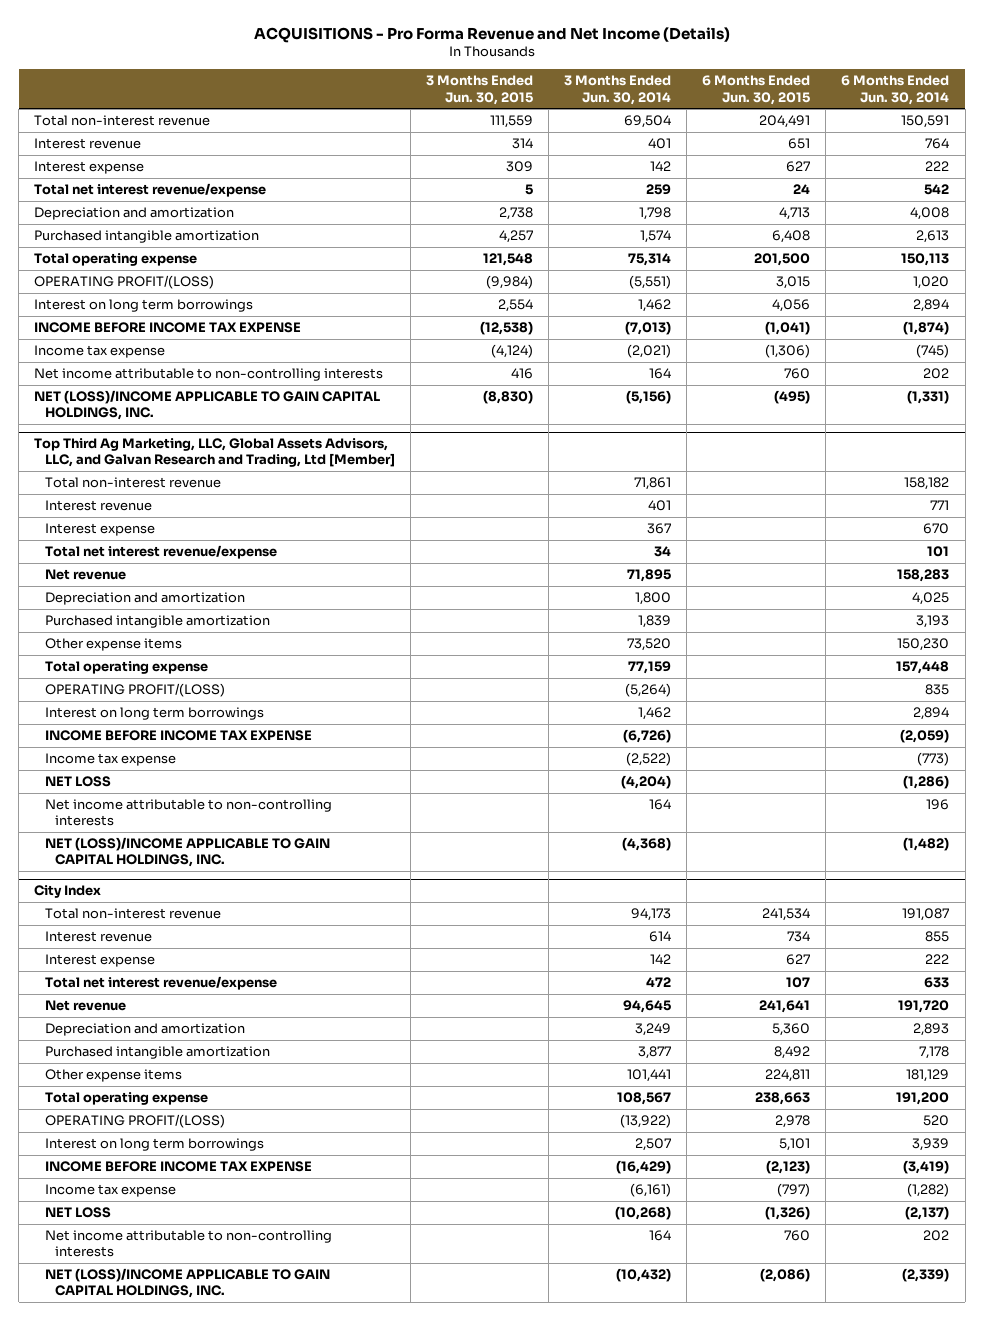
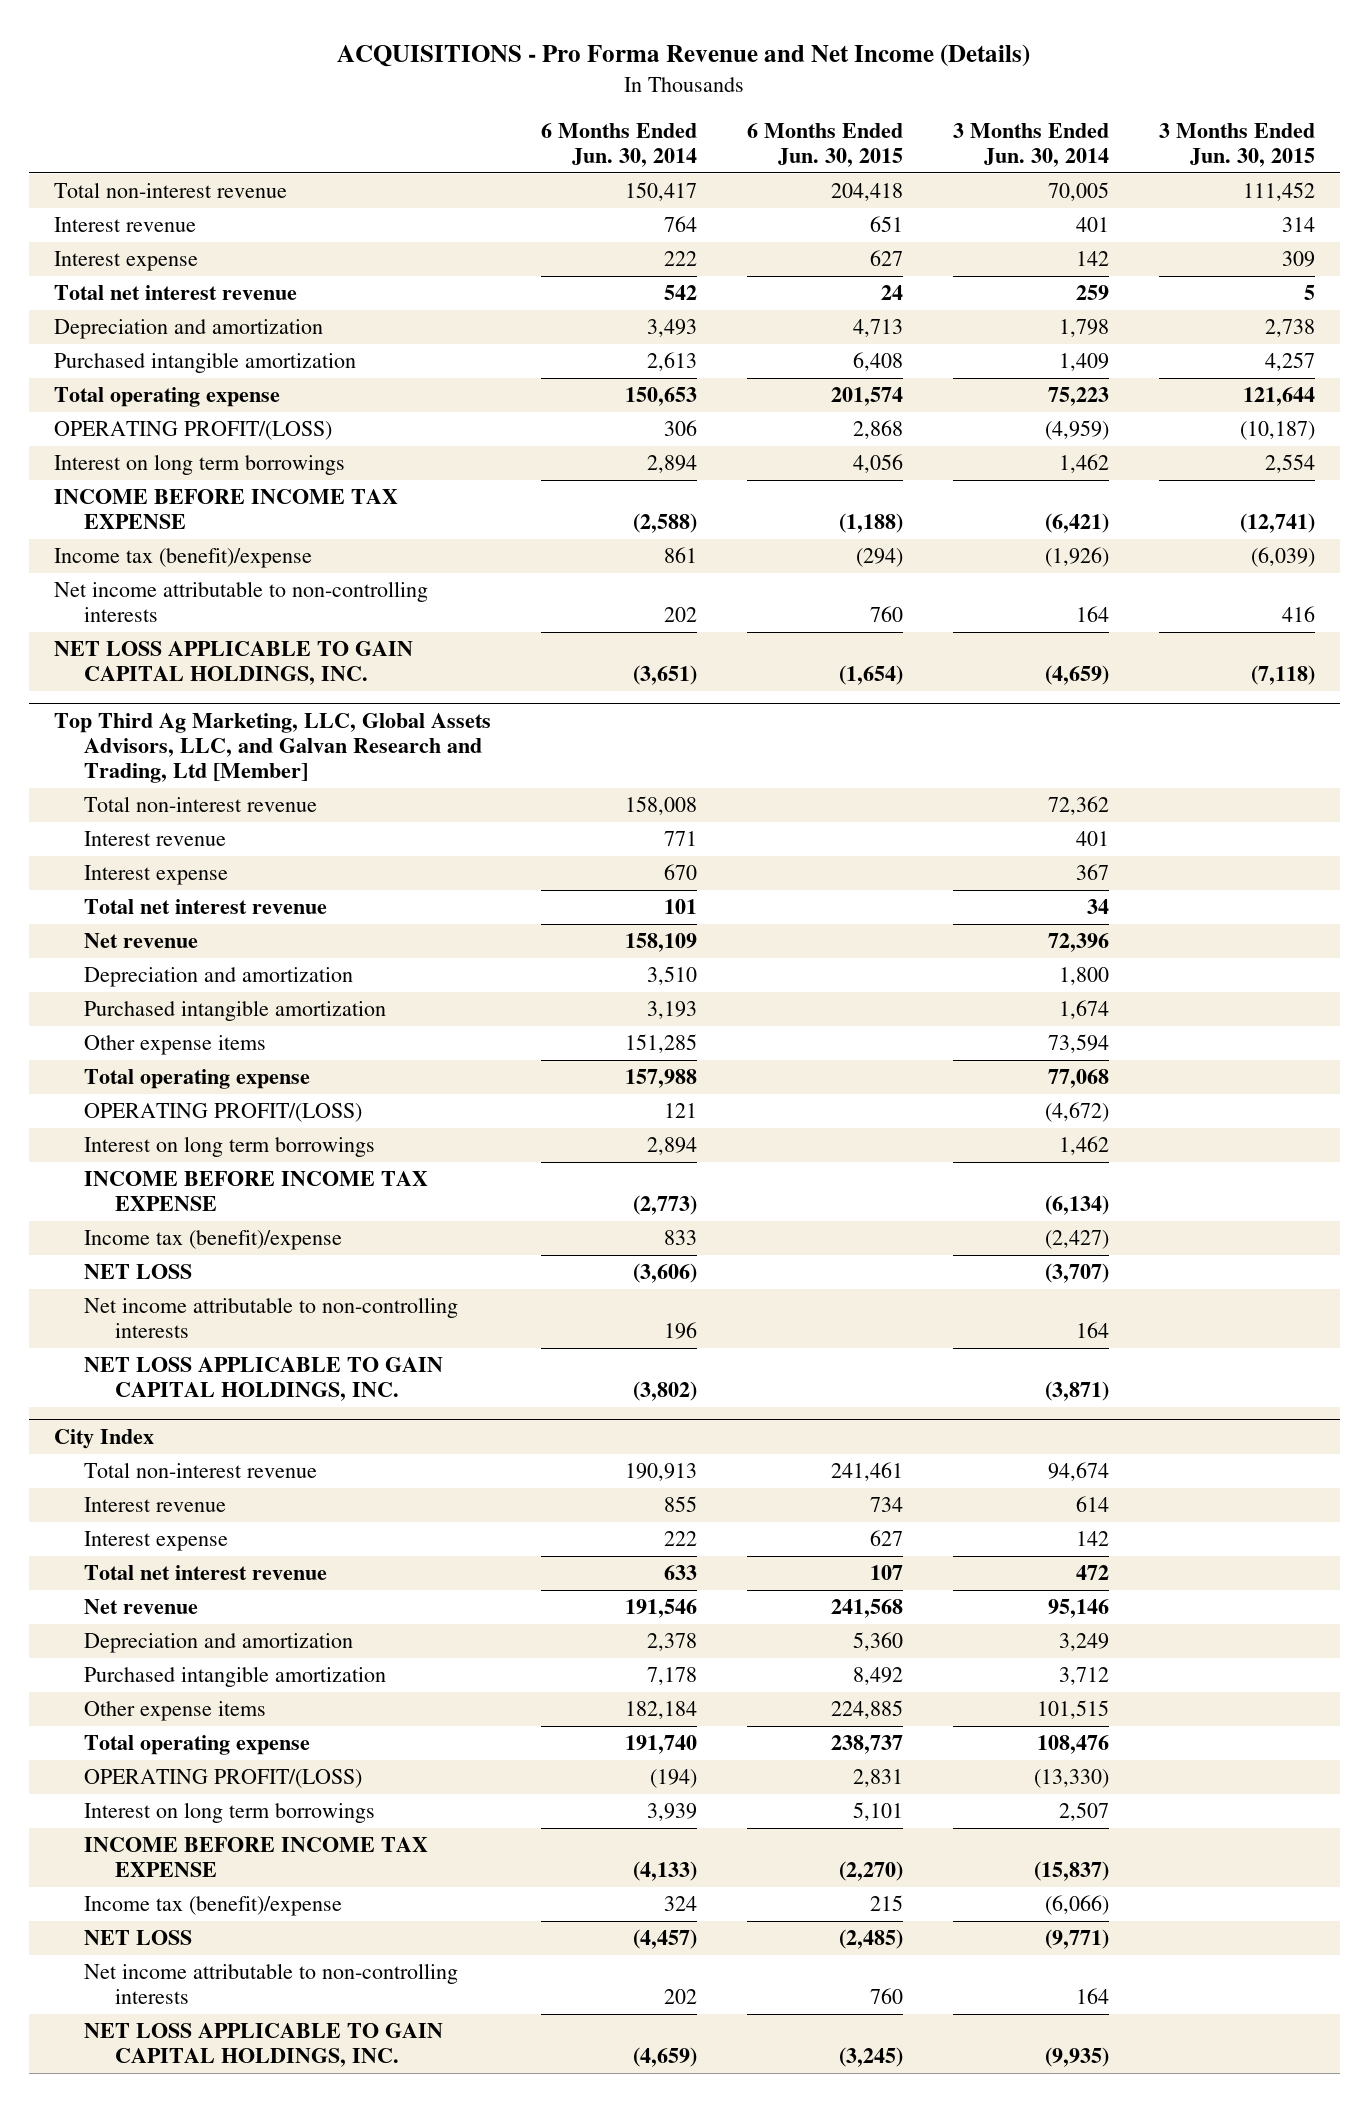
[489,115,533,129] 111,559 -> [1243,182,1316,202] 111,452
[624,115,672,129] 69,504 -> [1047,182,1109,202] 70,005
[759,115,811,129] 204,491 -> [830,183,903,202] 204,418
[901,115,950,129] 150,591 -> [624,182,697,202] 150,417
[34,183,267,198] Total net interest revenue/expense -> [53,285,297,301] Total net interest revenue
[910,207,950,221] 4,008 -> [646,319,697,338] 3,493
[640,230,672,244] 1,574 -> [1058,353,1109,372] 1,409
[482,253,533,267] 121,548 -> [1243,387,1316,407] 121,644
[628,253,672,267] 75,314 -> [1047,387,1109,407] 75,223
[754,253,811,267] 201,500 -> [830,387,903,407] 201,574
[901,253,950,267] 150,113 -> [624,387,697,407] 150,653
[485,275,533,290] (9,984) -> [1240,421,1316,441] (10,187)
[629,275,672,290] (5,551) -> [1044,420,1109,441] (4,959)
[776,276,811,290] 3,015 -> [852,420,903,440] 2,868
[913,276,950,290] 1,020 -> [663,420,697,437] 306
[479,321,533,336] (12,538) -> [1240,513,1316,534] (12,741)
[625,321,672,336] (7,013) -> [1044,513,1109,534] (6,421)
[765,321,811,336] (1,041) -> [838,513,903,534] (1,188)
[903,321,950,336] (1,874) -> [632,513,697,534] (2,588)
[34,345,166,359] Income tax expense -> [53,548,312,569] Income tax (benefit)/expense
[490,344,533,359] (4,124) -> [1251,547,1316,568] (6,039)
[627,344,672,359] (2,021) -> [1044,547,1109,568] (1,926)
[765,344,811,359] (1,306) -> [855,548,903,568] (294)
[916,344,950,359] (745) -> [663,547,697,564] 861
[34,390,381,421] NET (LOSS)/INCOME APPLICABLE TO GAIN CAPITAL HOLDINGS, INC. -> [53,641,413,686] NET LOSS APPLICABLE TO GAIN CAPITAL HOLDINGS, INC.
[482,390,533,405] (8,830) -> [1251,665,1316,686] (7,118)
[626,390,672,405] (5,156) -> [1044,665,1109,686] (4,659)
[774,390,811,405] (495) -> [838,665,903,686] (1,654)
[907,390,950,405] (1,331) -> [632,665,697,686] (3,651)
[634,477,672,491] 71,861 -> [1047,796,1109,816] 72,362
[904,477,950,491] 158,182 -> [624,796,697,816] 158,008
[44,545,277,560] Total net interest revenue/expense -> [84,899,328,915] Total net interest revenue
[627,569,672,583] 71,895 -> [1047,933,1109,953] 72,396
[897,569,950,583] 158,283 -> [624,933,697,953] 158,109
[912,592,950,606] 4,025 -> [646,966,697,986] 3,510
[638,615,672,629] 1,839 -> [1058,1000,1109,1020] 1,674
[627,638,672,652] 73,520 -> [1047,1034,1109,1054] 73,594
[897,638,950,652] 150,230 -> [624,1034,697,1054] 151,285
[628,661,672,675] 77,159 -> [1047,1069,1109,1089] 77,068
[896,661,950,675] 157,448 -> [624,1069,697,1089] 157,988
[625,683,672,698] (5,264) -> [1044,1102,1109,1123] (4,672)
[925,684,950,696] 835 -> [663,1103,697,1119] 121
[623,729,672,744] (6,726) -> [1044,1195,1109,1216] (6,134)
[900,729,950,744] (2,059) -> [632,1195,697,1216] (2,773)
[44,753,176,767] Income tax expense -> [84,1230,343,1251] Income tax (benefit)/expense
[626,752,672,767] (2,522) -> [1044,1230,1109,1250] (2,427)
[917,752,950,767] (773) -> [663,1230,697,1246] 833
[621,775,672,790] (4,204) -> [1044,1263,1109,1284] (3,707)
[903,775,950,790] (1,286) -> [632,1263,697,1284] (3,606)
[44,837,330,868] NET (LOSS)/INCOME APPLICABLE TO GAIN CAPITAL HOLDINGS, INC. -> [84,1357,444,1402] NET LOSS APPLICABLE TO GAIN CAPITAL HOLDINGS, INC.
[622,837,672,852] (4,368) -> [1044,1381,1109,1402] (3,871)
[903,837,950,852] (1,482) -> [632,1381,697,1402] (3,802)
[631,908,672,922] 94,173 -> [1047,1462,1109,1482] 94,674
[762,908,811,922] 241,534 -> [830,1462,903,1482] 241,461
[902,908,950,922] 191,087 -> [624,1463,697,1482] 190,913
[44,976,277,991] Total net interest revenue/expense -> [84,1565,328,1581] Total net interest revenue
[623,1000,672,1014] 94,645 -> [1047,1599,1109,1619] 95,146
[759,1000,811,1014] 241,641 -> [830,1599,903,1619] 241,568
[898,1000,950,1014] 191,720 -> [624,1599,697,1619] 191,546
[913,1023,950,1037] 2,893 -> [646,1633,697,1652] 2,378
[638,1046,672,1060] 3,877 -> [1058,1667,1109,1686] 3,712
[627,1069,672,1083] 101,441 -> [1036,1700,1109,1720] 101,515
[765,1069,811,1083] 224,811 -> [830,1700,903,1720] 224,885
[906,1069,950,1083] 181,129 -> [624,1701,697,1720] 182,184
[617,1092,672,1106] 108,567 -> [1036,1735,1109,1755] 108,476
[755,1092,811,1106] 238,663 -> [830,1735,903,1755] 238,737
[896,1092,950,1106] 191,200 -> [624,1735,697,1755] 191,740
[620,1114,672,1129] (13,922) -> [1033,1769,1109,1789] (13,330)
[775,1115,811,1129] 2,978 -> [852,1769,903,1788] 2,831
[923,1115,950,1127] 520 -> [649,1769,697,1789] (194)
[616,1160,672,1175] (16,429) -> [1033,1861,1109,1882] (15,837)
[766,1160,811,1175] (2,123) -> [838,1861,903,1882] (2,270)
[903,1160,950,1175] (3,419) -> [632,1861,697,1882] (4,133)
[44,1184,176,1198] Income tax expense -> [84,1896,343,1917] Income tax (benefit)/expense
[630,1183,672,1198] (6,161) -> [1044,1895,1109,1916] (6,066)
[777,1183,811,1198] (797) -> [869,1895,903,1912] 215
[907,1183,950,1198] (1,282) -> [663,1896,697,1912] 324
[615,1206,672,1221] (10,268) -> [1044,1929,1109,1950] (9,771)
[765,1206,811,1221] (1,326) -> [838,1929,903,1950] (2,485)
[905,1206,950,1221] (2,137) -> [632,1929,697,1950] (4,457)
[44,1268,330,1299] NET (LOSS)/INCOME APPLICABLE TO GAIN CAPITAL HOLDINGS, INC. -> [84,2023,444,2068] NET LOSS APPLICABLE TO GAIN CAPITAL HOLDINGS, INC.
[616,1268,672,1283] (10,432) -> [1044,2047,1109,2068] (9,935)
[760,1268,811,1283] (2,086) -> [838,2047,903,2068] (3,245)
[902,1268,950,1283] (2,339) -> [632,2047,697,2068] (4,659)

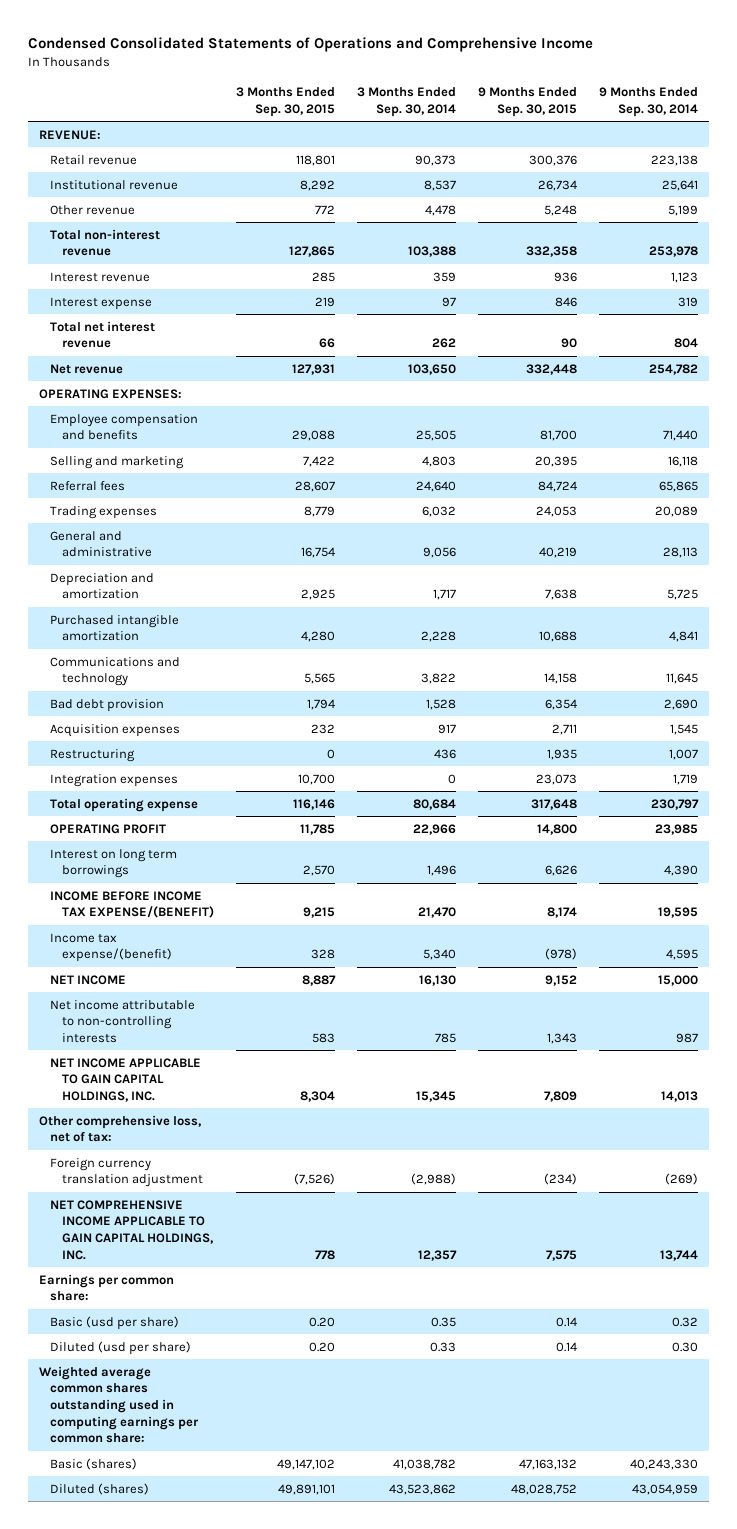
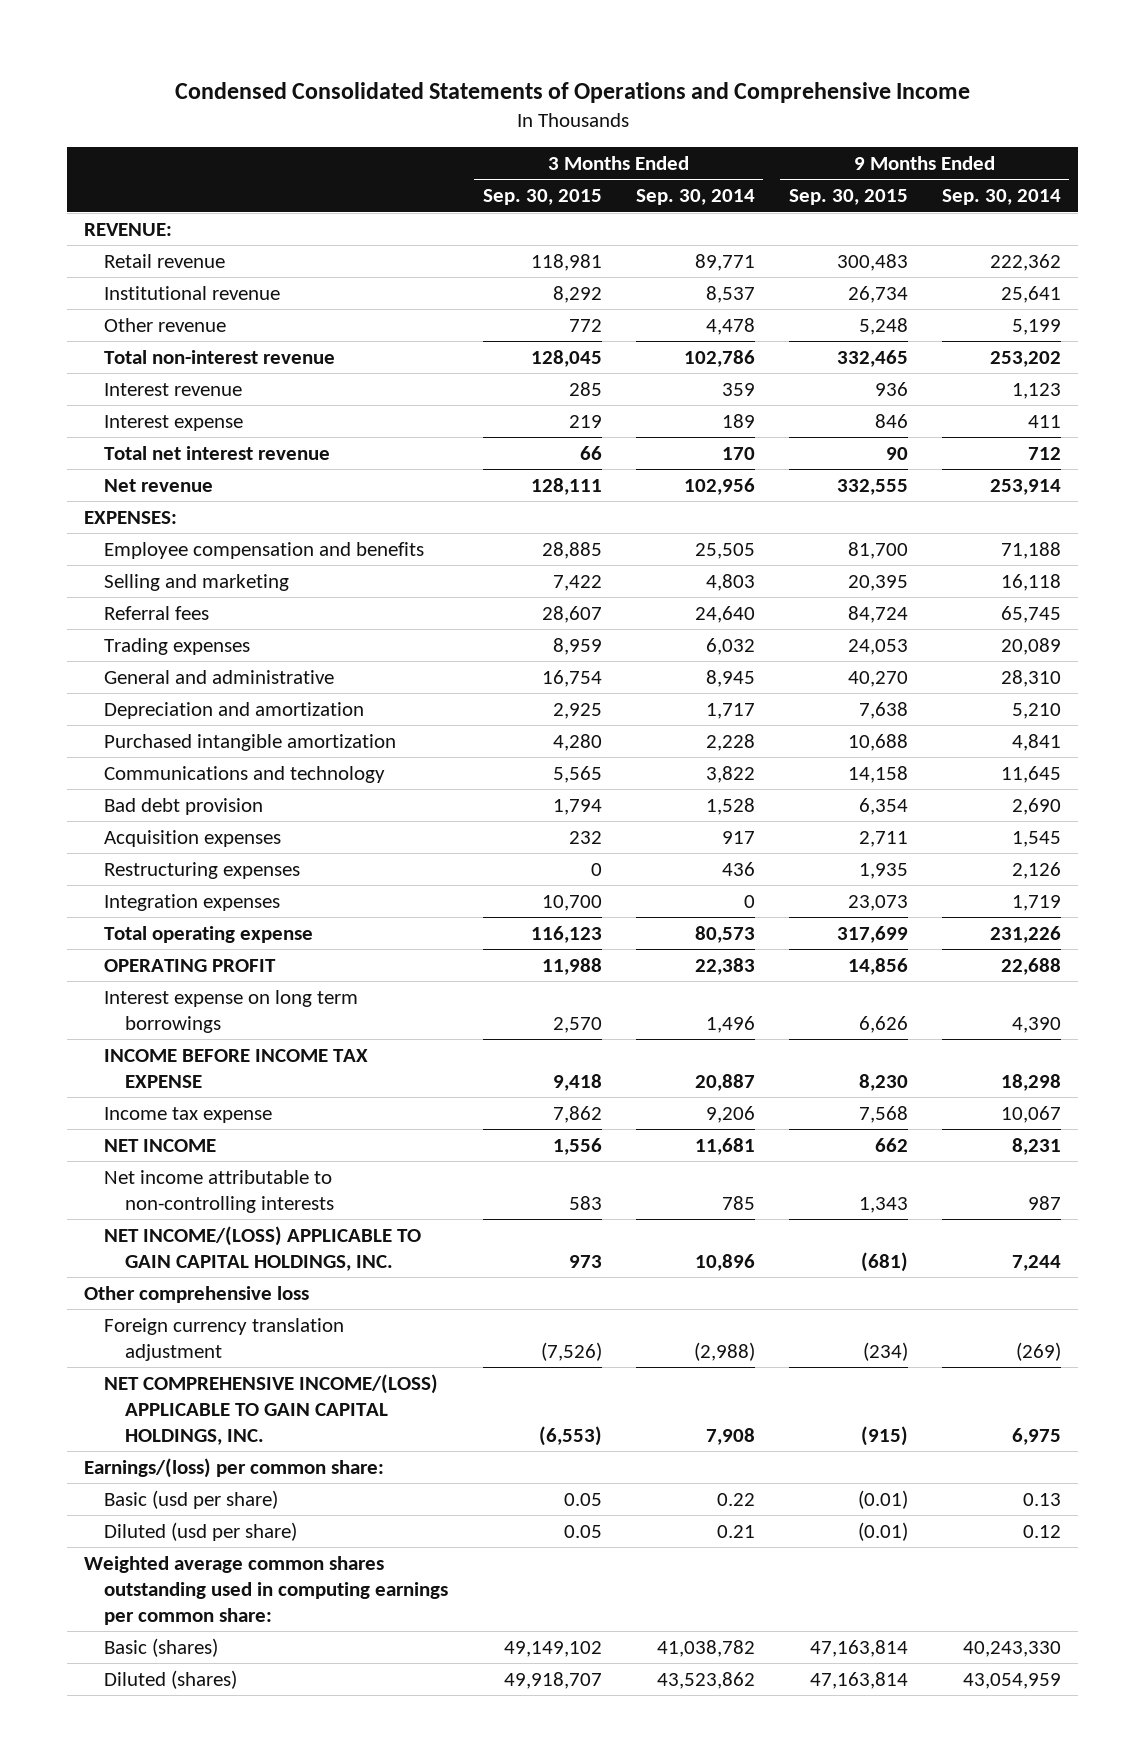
[295,154,335,166] 118,801 -> [530,253,602,271] 118,981
[415,154,457,166] 90,373 -> [694,253,755,271] 89,771
[529,154,578,166] 300,376 -> [836,253,908,271] 300,483
[651,154,699,166] 223,138 -> [989,253,1061,271] 222,362
[288,246,335,258] 127,865 -> [530,349,602,367] 128,045
[408,246,457,258] 103,388 -> [683,349,755,367] 102,786
[526,246,578,258] 332,358 -> [836,349,908,367] 332,465
[649,246,699,258] 253,978 -> [989,350,1061,367] 253,202
[442,296,457,307] 97 -> [721,413,755,428] 189
[678,296,699,307] 319 -> [1027,414,1061,428] 411
[432,338,457,349] 262 -> [721,446,755,460] 170
[674,338,699,349] 804 -> [1027,446,1061,460] 712
[291,363,335,375] 127,931 -> [530,477,602,495] 128,111
[408,363,457,375] 103,650 -> [683,477,755,495] 102,956
[526,363,578,375] 332,448 -> [836,478,908,495] 332,555
[649,363,699,375] 254,782 -> [989,478,1061,495] 253,914
[38,388,182,399] OPERATING EXPENSES: -> [84,510,178,524] EXPENSES:
[291,430,335,442] 29,088 -> [541,541,602,559] 28,885
[663,430,699,442] 71,440 -> [1000,541,1061,559] 71,188
[659,480,699,492] 65,865 -> [1000,605,1061,623] 65,745
[303,505,335,517] 8,779 -> [552,637,602,655] 8,959
[423,547,457,559] 9,056 -> [705,669,755,687] 8,945
[539,547,578,559] 40,219 -> [847,670,908,687] 40,270
[663,547,699,559] 28,113 -> [1000,669,1061,687] 28,310
[667,589,699,601] 5,725 -> [1011,702,1061,719] 5,210
[50,748,136,762] Restructuring -> [104,861,301,879] Restructuring expenses
[669,748,699,760] 1,007 -> [1011,861,1061,879] 2,126
[292,798,335,810] 116,146 -> [530,925,602,943] 116,123
[413,798,457,810] 80,684 -> [694,925,755,943] 80,573
[531,798,578,810] 317,648 -> [836,925,908,943] 317,699
[651,798,700,810] 230,797 -> [989,925,1061,943] 231,226
[299,823,335,835] 11,785 -> [541,957,602,975] 11,988
[413,823,457,835] 22,966 -> [694,957,755,975] 22,383
[537,823,578,835] 14,800 -> [847,957,908,975] 14,856
[655,823,699,835] 23,985 -> [1000,957,1061,975] 22,688
[50,848,178,879] Interest on long term borrowings -> [104,989,359,1033] Interest expense on long term borrowings
[50,890,214,919] INCOME BEFORE INCOME TAX EXPENSE/(BENEFIT) -> [104,1048,369,1088] INCOME BEFORE INCOME TAX EXPENSE
[302,907,335,919] 9,215 -> [552,1073,602,1091] 9,418
[418,907,457,919] 21,470 -> [694,1073,755,1091] 20,887
[547,907,578,919] 8,174 -> [858,1073,908,1091] 8,230
[658,907,699,919] 19,595 -> [1000,1073,1061,1091] 18,298
[50,932,172,963] Income tax expense/(benefit) -> [104,1106,273,1123] Income tax expense
[310,949,335,960] 328 -> [552,1105,602,1123] 7,862
[423,949,457,961] 5,340 -> [705,1105,755,1123] 9,206
[545,948,578,961] (978) -> [858,1105,908,1123] 7,568
[666,949,699,961] 4,595 -> [1000,1105,1061,1123] 10,067
[301,974,336,986] 8,887 -> [552,1137,602,1155] 1,556
[419,974,457,986] 16,130 -> [694,1137,755,1155] 11,681
[545,974,578,986] 9,152 -> [874,1137,908,1152] 662
[658,974,699,986] 15,000 -> [1011,1137,1061,1155] 8,231
[50,1057,202,1102] NET INCOME APPLICABLE TO GAIN CAPITAL HOLDINGS, INC. -> [104,1225,422,1271] NET INCOME/(LOSS) APPLICABLE TO GAIN CAPITAL HOLDINGS, INC.
[299,1090,335,1102] 8,304 -> [568,1254,602,1268] 973
[416,1090,457,1102] 15,345 -> [694,1253,755,1271] 10,896
[544,1090,578,1102] 7,809 -> [860,1251,908,1272] (681)
[661,1090,699,1102] 14,013 -> [1011,1254,1061,1271] 7,244
[38,1114,201,1143] Other comprehensive loss, net of tax: -> [84,1285,310,1303] Other comprehensive loss
[50,1199,213,1260] NET COMPREHENSIVE INCOME APPLICABLE TO GAIN CAPITAL HOLDINGS, INC. -> [104,1373,439,1445] NET COMPREHENSIVE INCOME/(LOSS) APPLICABLE TO GAIN CAPITAL HOLDINGS, INC.
[314,1249,335,1260] 778 -> [538,1425,602,1446] (6,553)
[418,1249,458,1261] 12,357 -> [705,1427,755,1445] 7,908
[546,1249,578,1261] 7,575 -> [860,1425,908,1446] (915)
[660,1249,699,1261] 13,744 -> [1011,1427,1061,1445] 6,975
[38,1273,174,1302] Earnings per common share: -> [84,1457,385,1478] Earnings/(loss) per common share:
[308,1316,335,1327] 0.20 -> [563,1492,602,1506] 0.05
[431,1316,457,1327] 0.35 -> [716,1492,755,1506] 0.22
[556,1316,578,1327] 0.14 -> [857,1489,908,1509] (0.01)
[672,1316,699,1327] 0.32 -> [1022,1492,1061,1506] 0.13
[308,1341,335,1352] 0.20 -> [563,1524,602,1538] 0.05
[430,1341,457,1352] 0.33 -> [716,1524,755,1538] 0.21
[556,1341,578,1352] 0.14 -> [857,1521,908,1541] (0.01)
[672,1341,699,1352] 0.30 -> [1022,1524,1061,1538] 0.12
[276,1458,335,1470] 49,147,102 -> [503,1640,602,1657] 49,149,102
[519,1458,578,1470] 47,163,132 -> [809,1639,908,1657] 47,163,814
[277,1483,335,1495] 49,891,101 -> [503,1671,602,1689] 49,918,707
[511,1483,578,1495] 48,028,752 -> [809,1671,908,1689] 47,163,814

